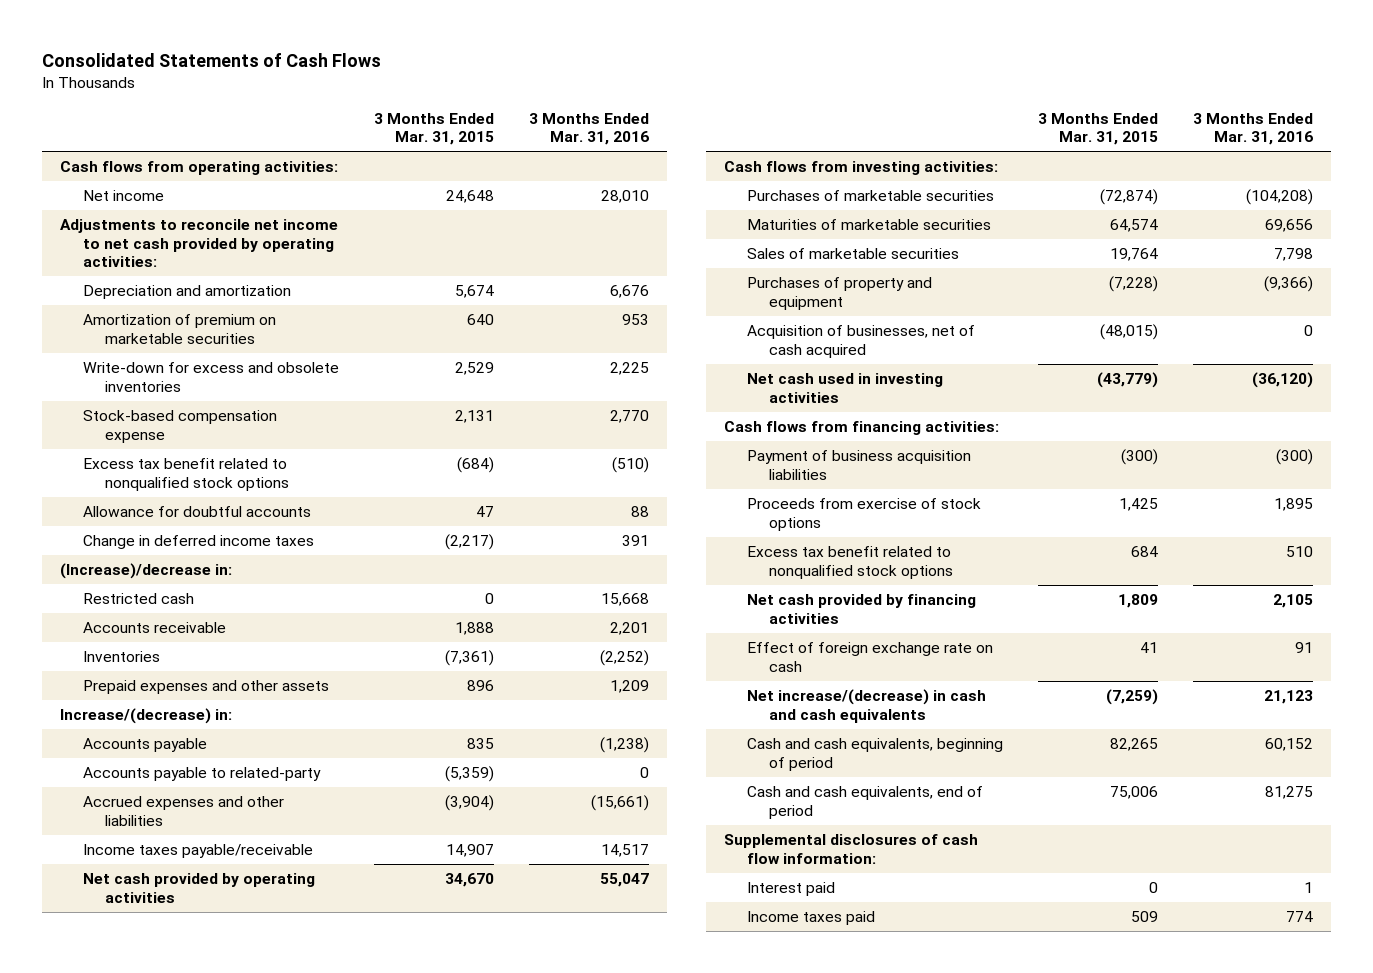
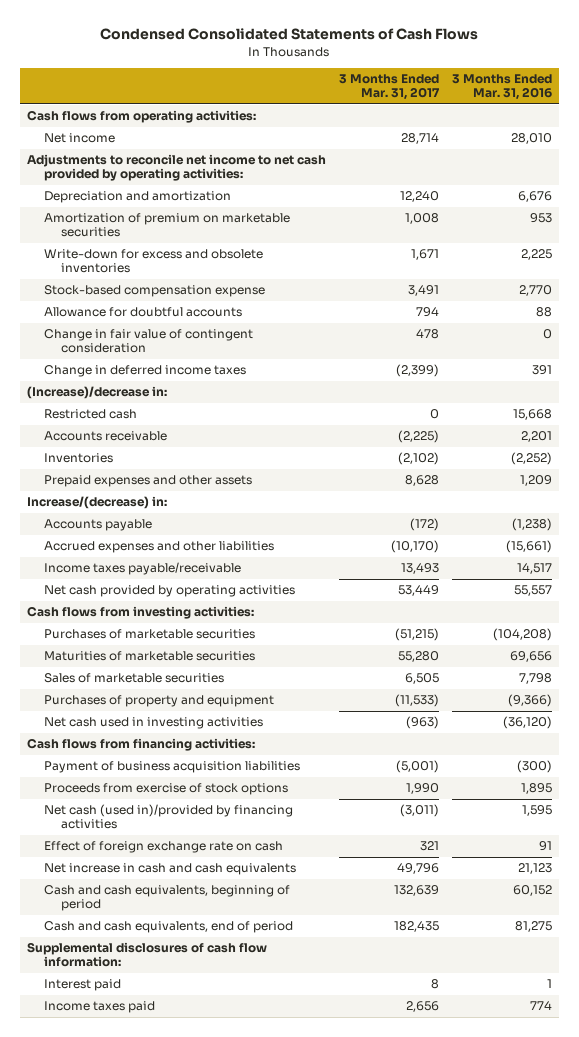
[42,52,382,67] Consolidated Statements of Cash Flows -> [100,28,479,41] Condensed Consolidated Statements of Cash Flows
[373,112,494,146] 3 Months Ended Mar. 31, 2015 -> none
none -> [338,74,440,101] 3 Months Ended Mar. 31, 2017
[82,458,290,491] Excess tax benefit related to nonqualified stock options -> none
none -> [43,329,253,354] Change in fair value of contingent consideration
[82,767,321,782] Accounts payable to related-party -> none
[600,873,650,888] 55,047 -> [514,585,553,597] 55,557
[746,325,975,358] Acquisition of businesses, net of cash acquired -> none
[746,546,954,579] Excess tax benefit related to nonqualified stock options -> none
[746,594,976,624] Net cash provided by financing activities -> [43,804,293,830] Net cash (used in)/provided by financing activities
[1273,594,1314,609] 2,105 -> [522,805,553,817] 1,595
[746,689,986,723] Net increase/(decrease) in cash and cash equivalents -> [43,863,296,876] Net increase in cash and cash equivalents

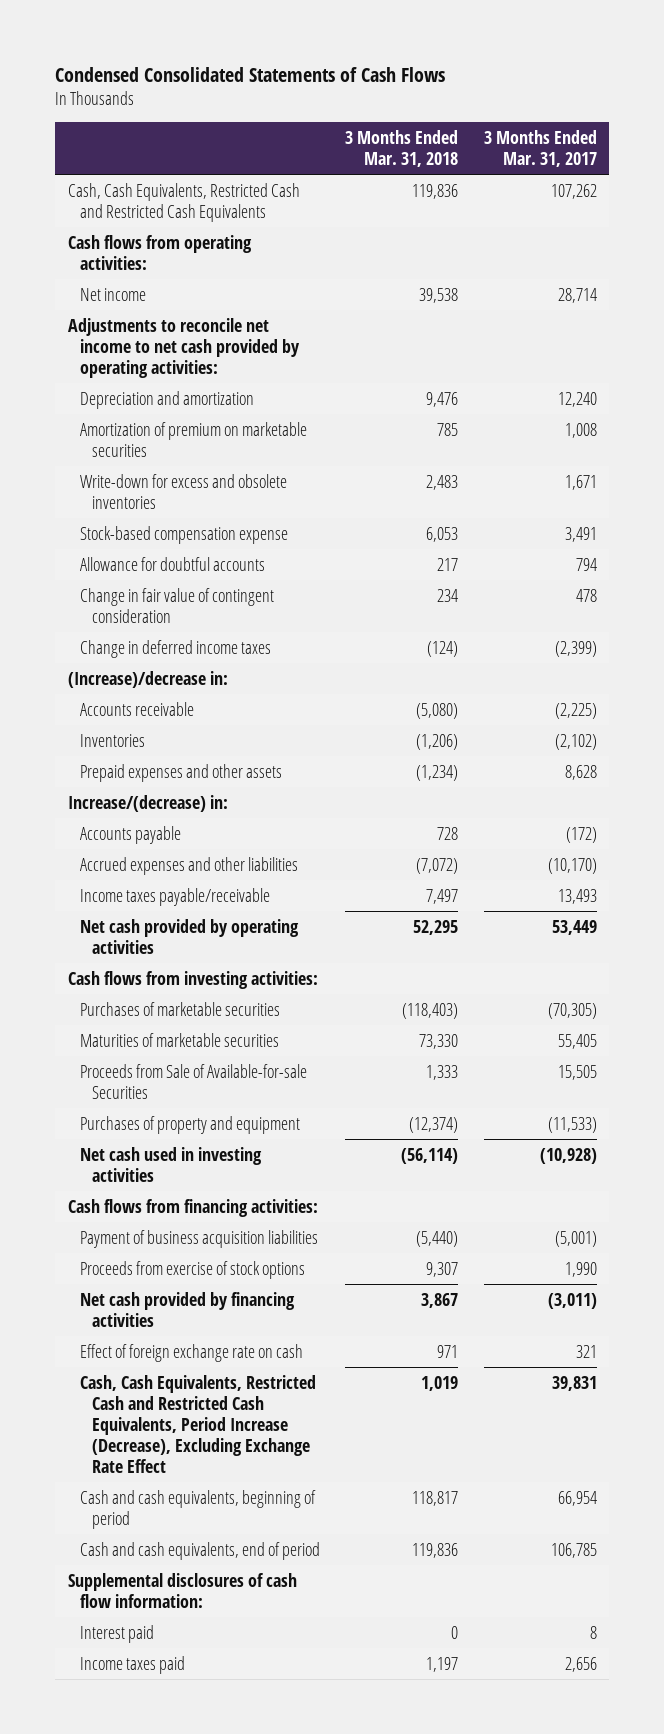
[452,74,553,101] 3 Months Ended Mar. 31, 2016 -> none
none -> [345,129,459,167] 3 Months Ended Mar. 31, 2018
none -> [67,182,300,222] Cash, Cash Equivalents, Restricted Cash and Restricted Cash Equivalents
[43,409,137,420] Restricted cash -> none
[394,628,439,642] (51,215) -> [547,1002,597,1019] (70,305)
[397,651,439,663] 55,280 -> [557,1033,597,1049] 55,405
[43,673,224,684] Sales of marketable securities -> [79,1063,307,1099] Proceeds from Sale of Available-for-sale Securities
[404,673,439,685] 6,505 -> [557,1064,597,1080] 15,505
[405,716,439,730] (963) -> [539,1147,597,1164] (10,928)
[43,804,293,830] Net cash (used in)/provided by financing activities -> [79,1291,295,1327] Net cash provided by financing activities
[43,863,296,876] Net increase in cash and cash equivalents -> none
none -> [79,1374,316,1473] Cash, Cash Equivalents, Restricted Cash and Restricted Cash Equivalents, Period Increase (Decrease), Excluding Exchange Rate Effect
[393,885,439,897] 132,639 -> [557,1490,597,1506] 66,954
[393,921,439,933] 182,435 -> [550,1542,597,1558] 106,785

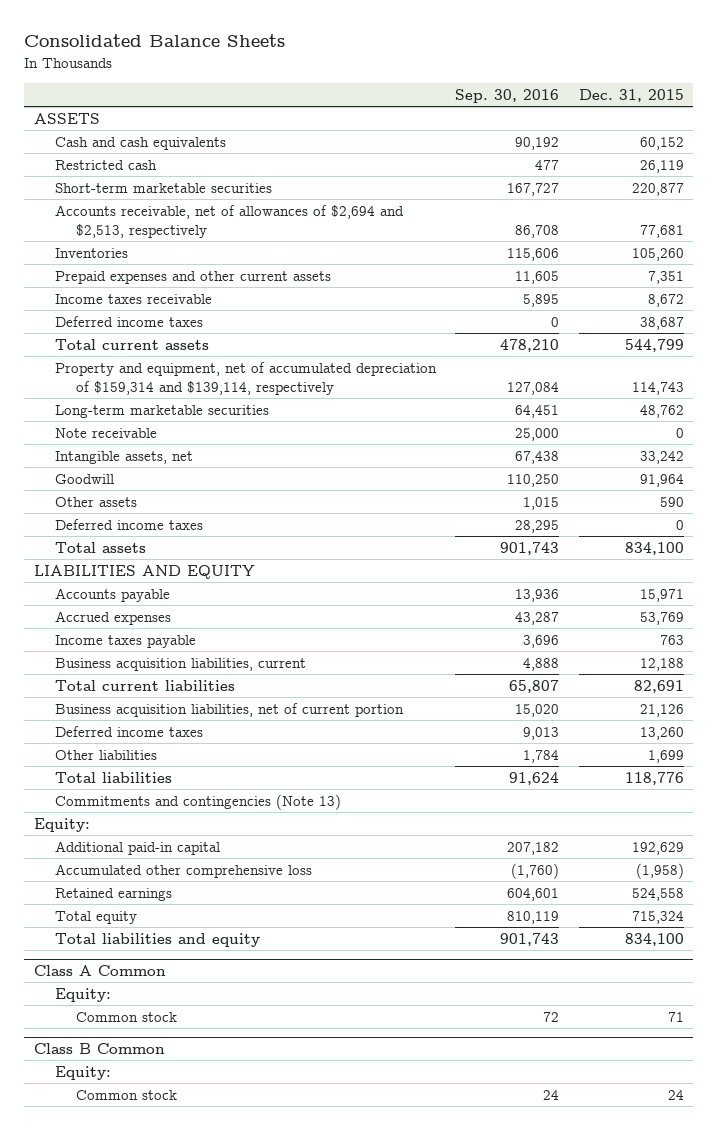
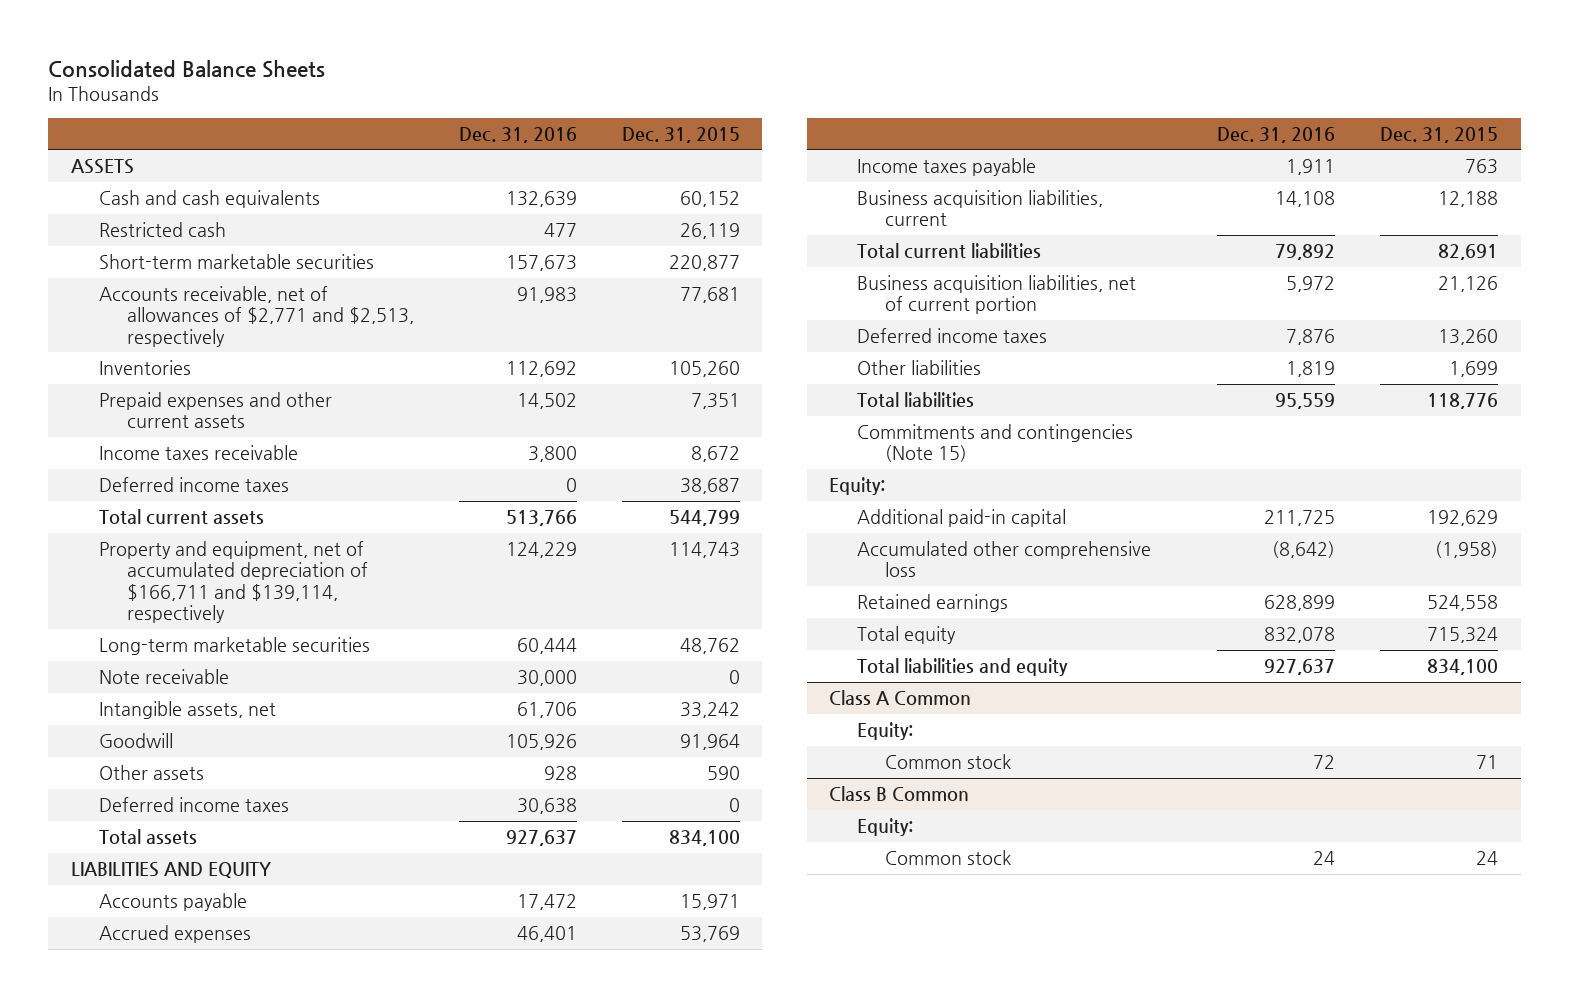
[455,88,560,103] Sep. 30, 2016 -> none
none -> [458,126,577,143] Dec. 31, 2016
[54,204,404,238] Accounts receivable, net of allowances of $2,694 and $2,513, respectively -> [98,286,414,347] Accounts receivable, net of allowances of $2,771 and $2,513, respectively
[54,361,437,395] Property and equipment, net of accumulated depreciation of $159,314 and $139,114, respectively -> [98,541,368,624] Property and equipment, net of accumulated depreciation of $166,711 and $139,114, respectively
[54,793,341,810] Commitments and contingencies (Note 13) -> [857,424,1134,463] Commitments and contingencies (Note 15)

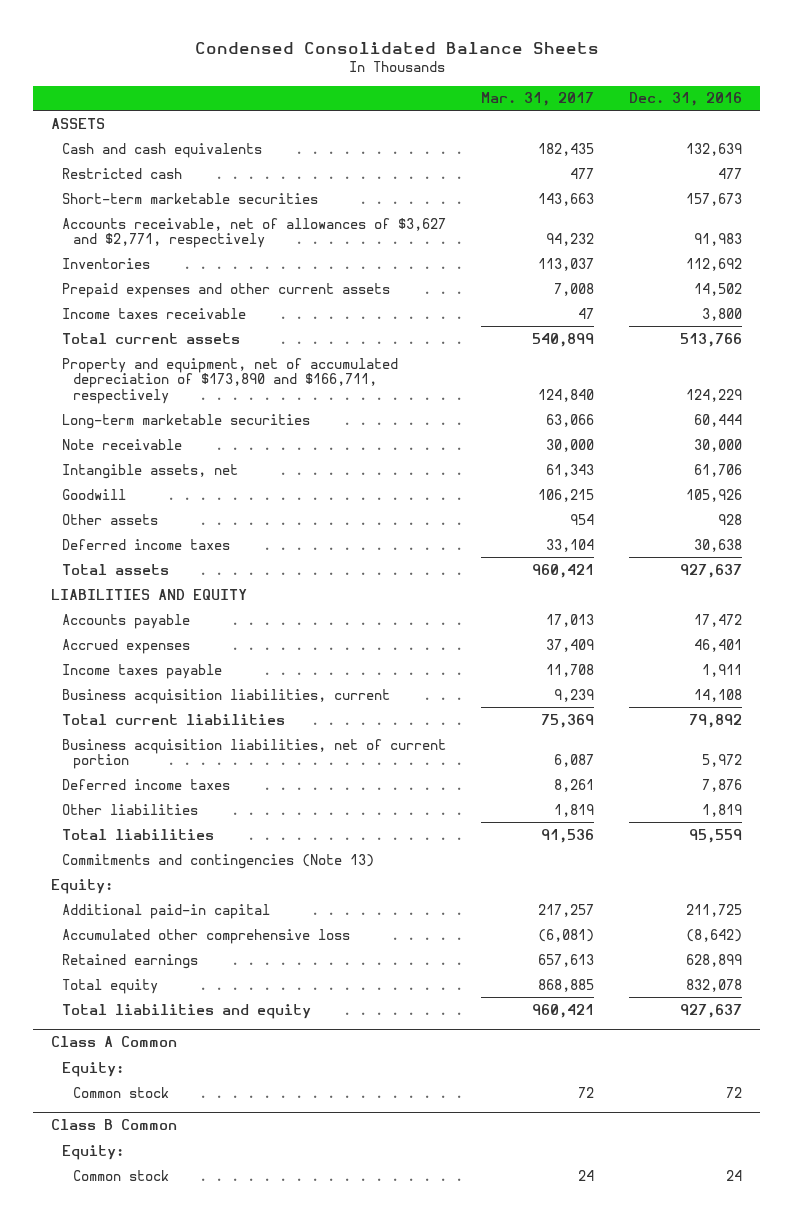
[48,59,326,78] Consolidated Balance Sheets -> [194,41,599,54] Condensed Consolidated Balance Sheets
[621,126,740,143] Dec. 31, 2015 -> none
none -> [481,92,595,107] Mar. 31, 2017
[98,286,414,347] Accounts receivable, net of allowances of $2,771 and $2,513, respectively -> [61,217,446,249] Accounts receivable, net of allowances of $3,627 and $2,771, respectively
[98,477,289,493] Deferred income taxes -> none
[98,541,368,624] Property and equipment, net of accumulated depreciation of $166,711 and $139,114, respectively -> [61,357,398,404] Property and equipment, net of accumulated depreciation of $173,890 and $166,711, respectively
[857,424,1134,463] Commitments and contingencies (Note 15) -> [61,853,374,869] Commitments and contingencies (Note 13)

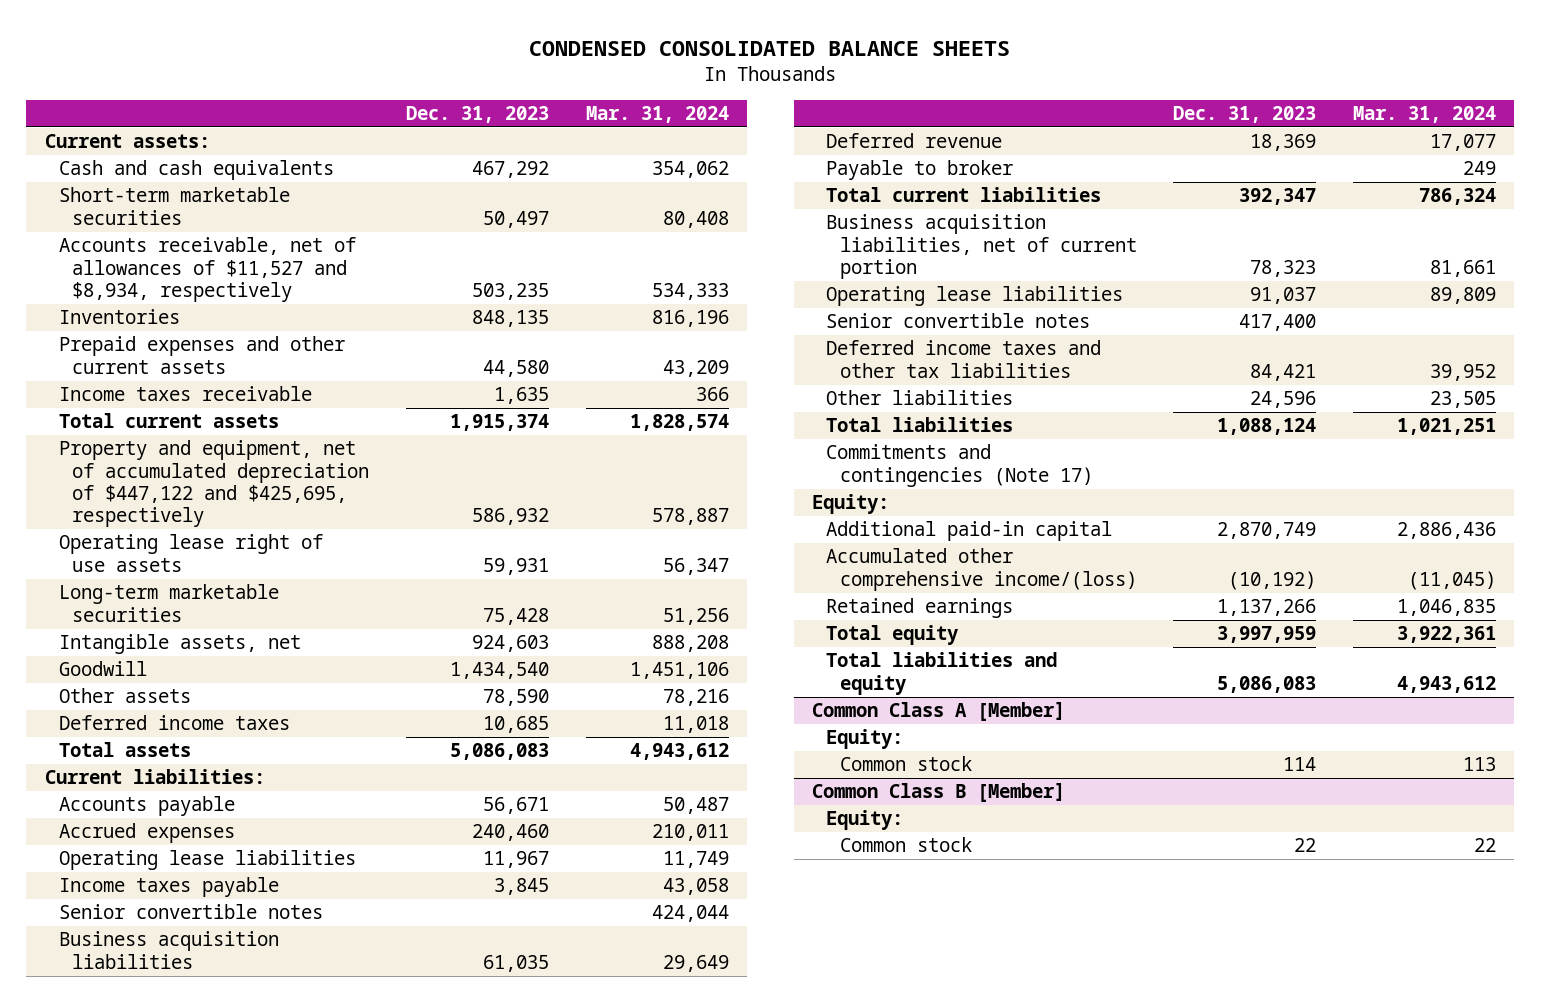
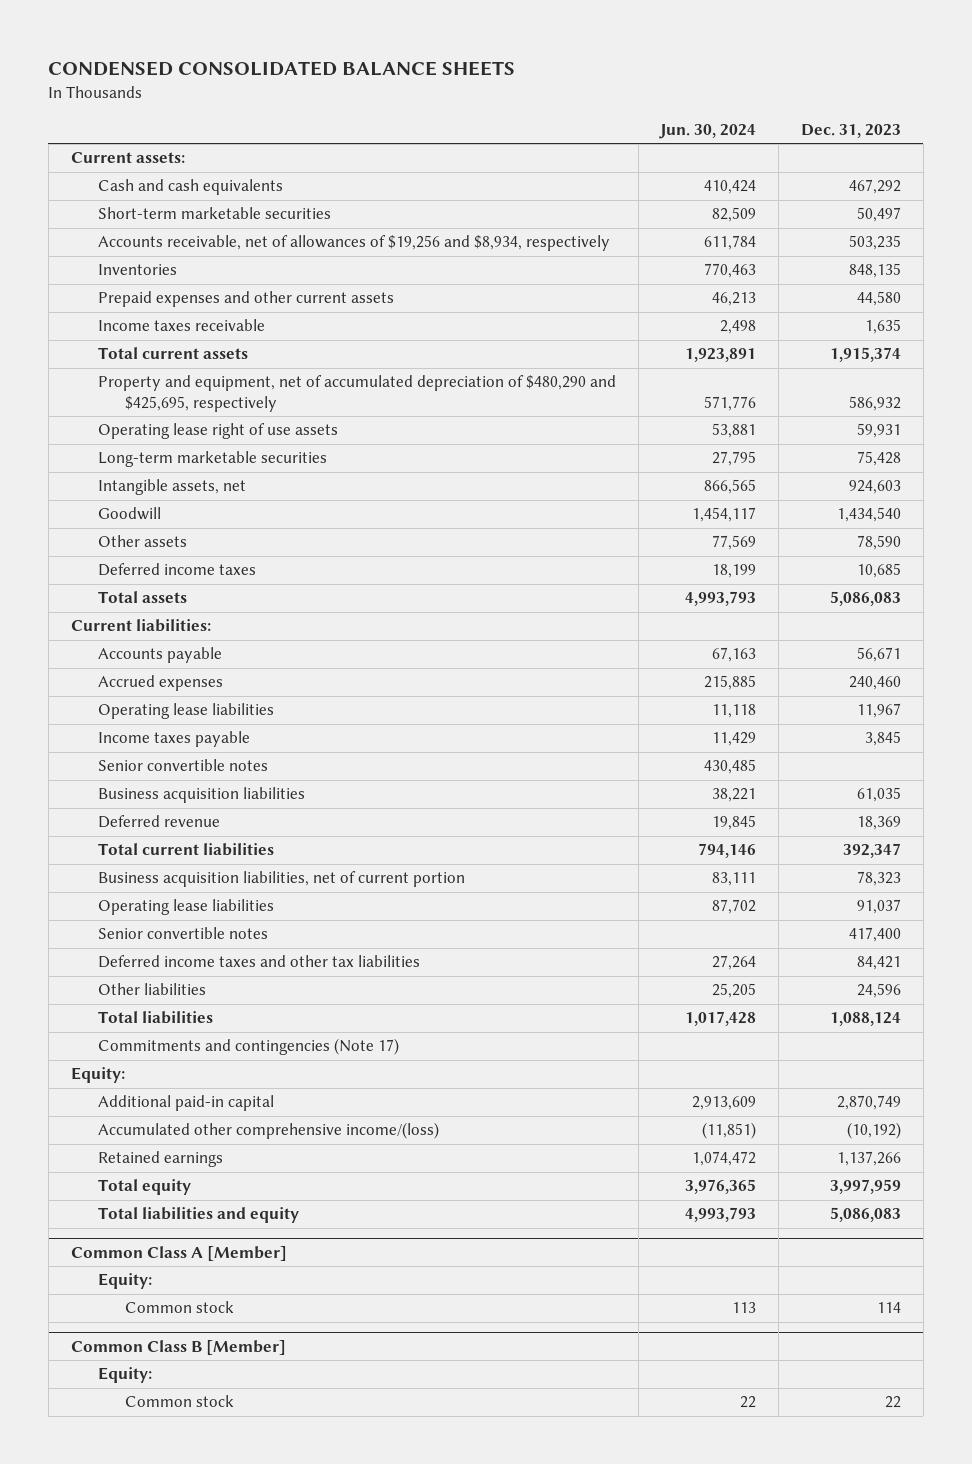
[585,106,729,124] Mar. 31, 2024 -> none
none -> [659,123,757,139] Jun. 30, 2024
[58,237,356,303] Accounts receivable, net of allowances of $11,527 and $8,934, respectively -> [97,235,610,252] Accounts receivable, net of allowances of $19,256 and $8,934, respectively
[58,440,370,528] Property and equipment, net of accumulated depreciation of $447,122 and $425,695, respectively -> [97,375,616,412] Property and equipment, net of accumulated depreciation of $480,290 and $425,695, respectively
[826,160,1014,181] Payable to broker -> none

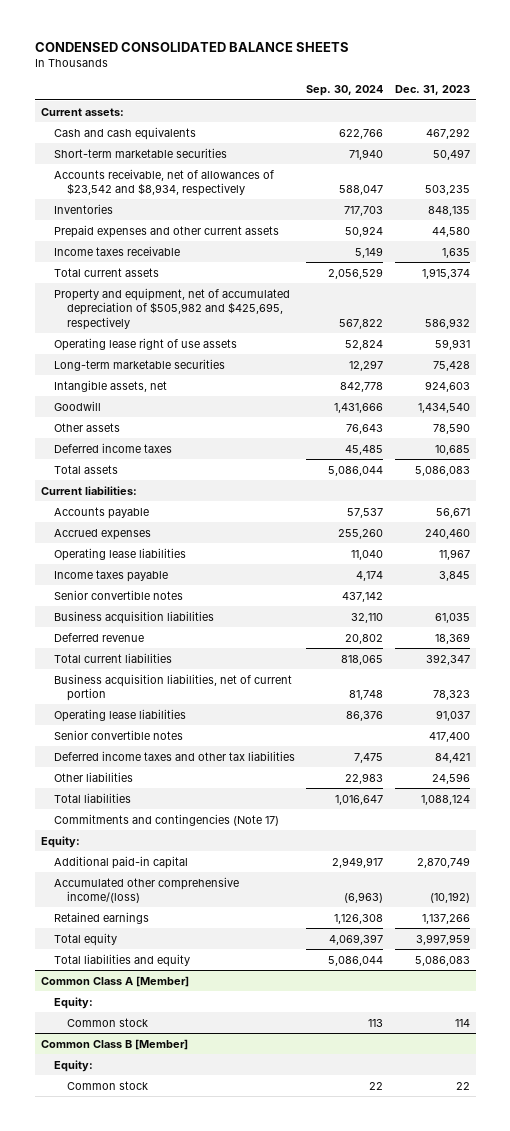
[659,123,757,139] Jun. 30, 2024 -> none
none -> [306,85,384,97] Sep. 30, 2024
[97,235,610,252] Accounts receivable, net of allowances of $19,256 and $8,934, respectively -> [53,168,274,197] Accounts receivable, net of allowances of $23,542 and $8,934, respectively
[97,375,616,412] Property and equipment, net of accumulated depreciation of $480,290 and $425,695, respectively -> [53,287,290,330] Property and equipment, net of accumulated depreciation of $505,982 and $425,695, respectively

